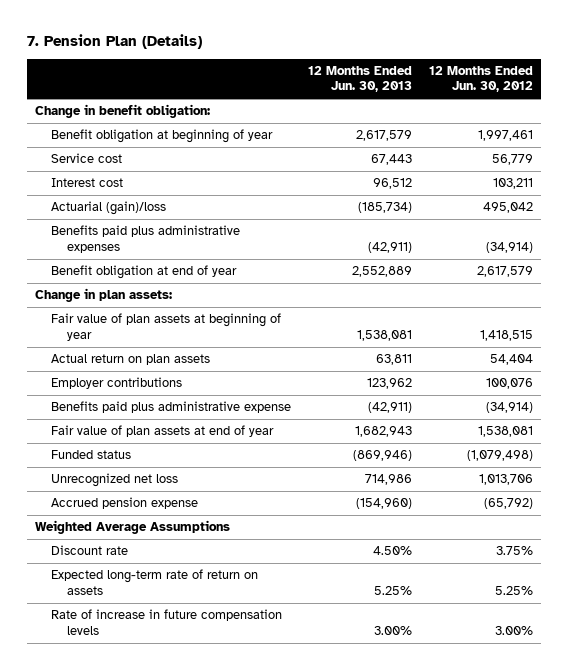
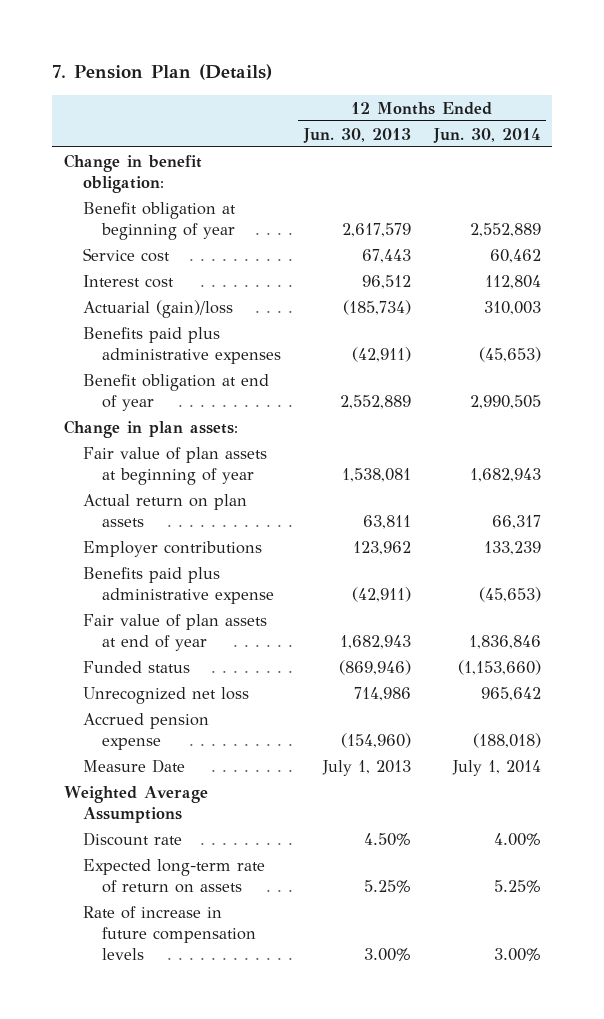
[428,65,533,93] 12 Months Ended Jun. 30, 2012 -> none
none -> [432,127,541,143] Jun. 30, 2014
none -> [82,758,185,773] Measure Date

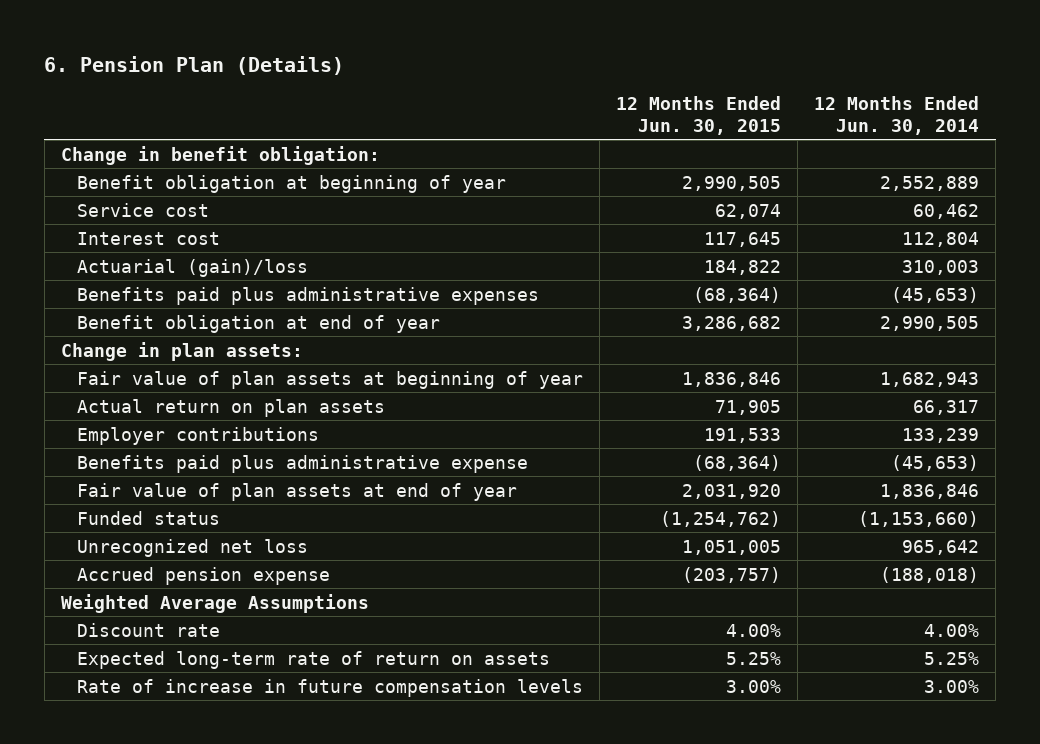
[52,64,273,81] 7. Pension Plan (Details) -> [44,55,345,75] 6. Pension Plan (Details)
[302,127,411,143] Jun. 30, 2013 -> none
none -> [615,95,781,135] 12 Months Ended Jun. 30, 2015
[82,758,185,773] Measure Date -> none

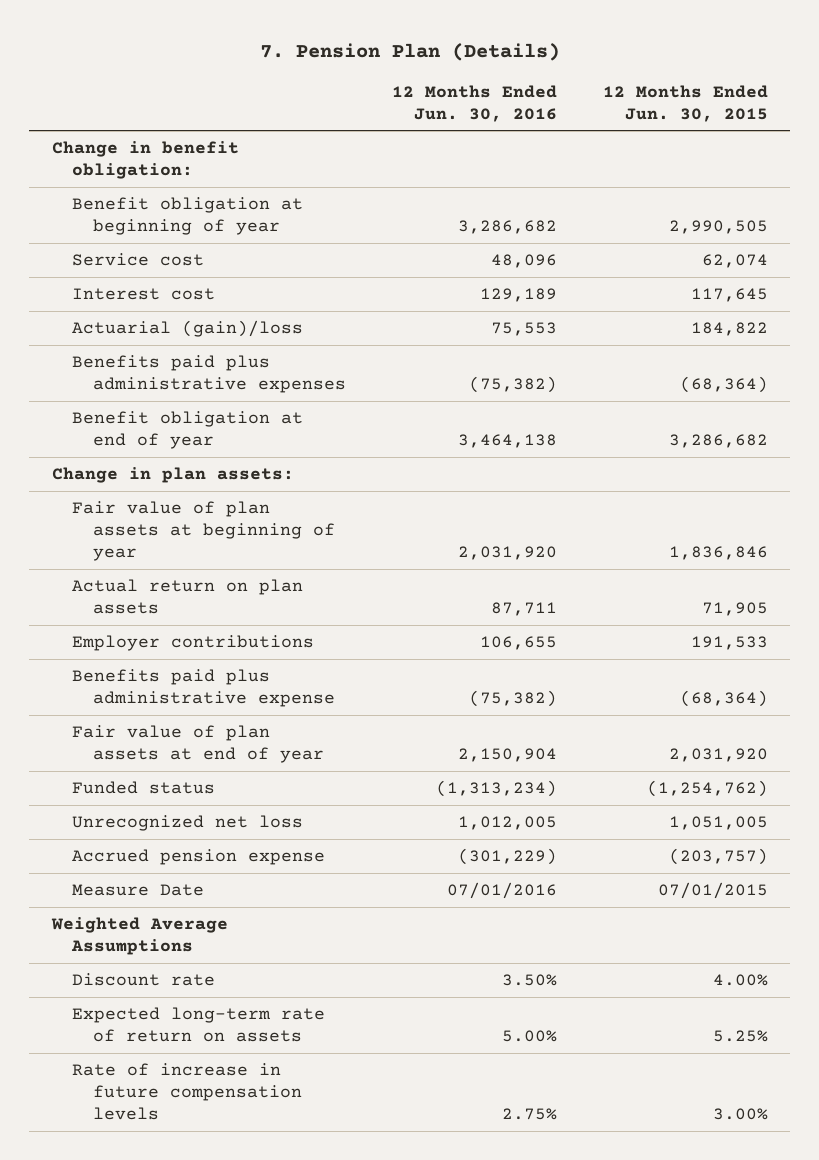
[44,55,345,75] 6. Pension Plan (Details) -> [259,42,560,61] 7. Pension Plan (Details)
[814,95,980,135] 12 Months Ended Jun. 30, 2014 -> none
none -> [391,84,557,122] 12 Months Ended Jun. 30, 2016
none -> [72,884,205,897] Measure Date

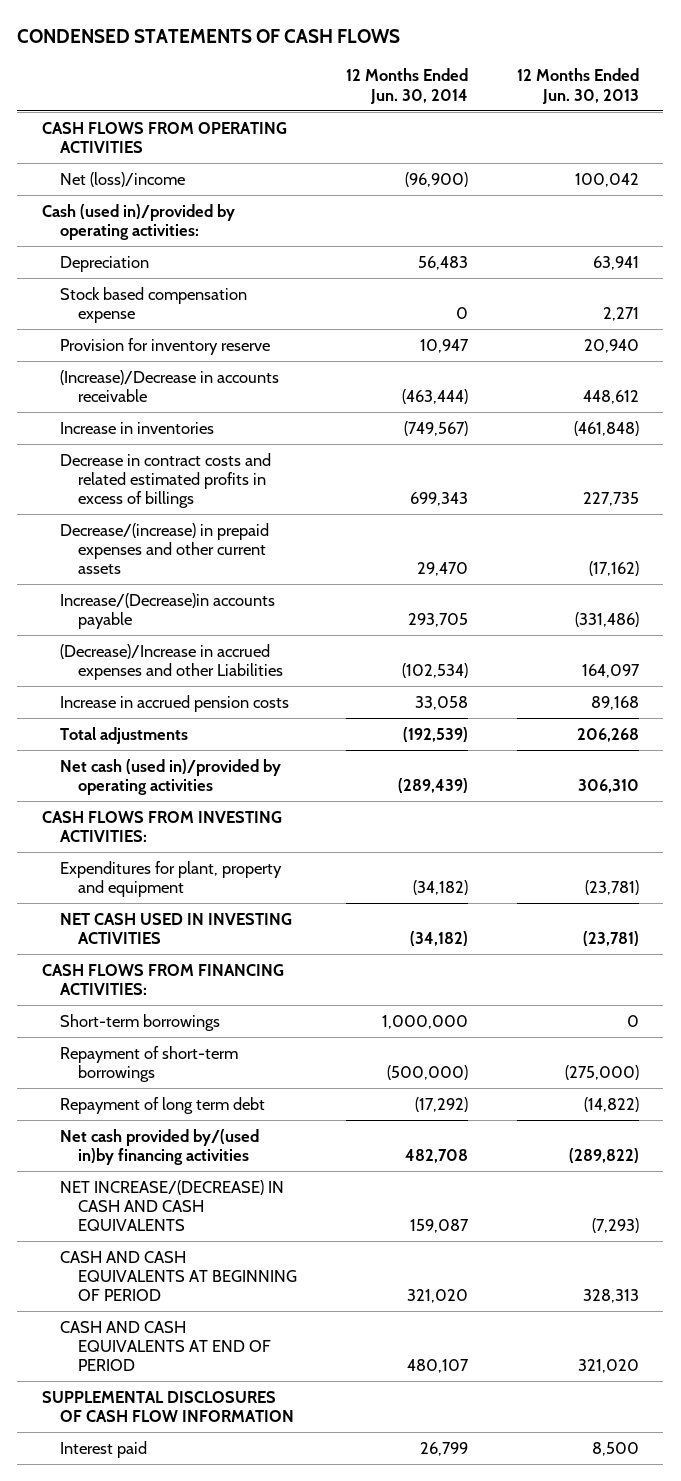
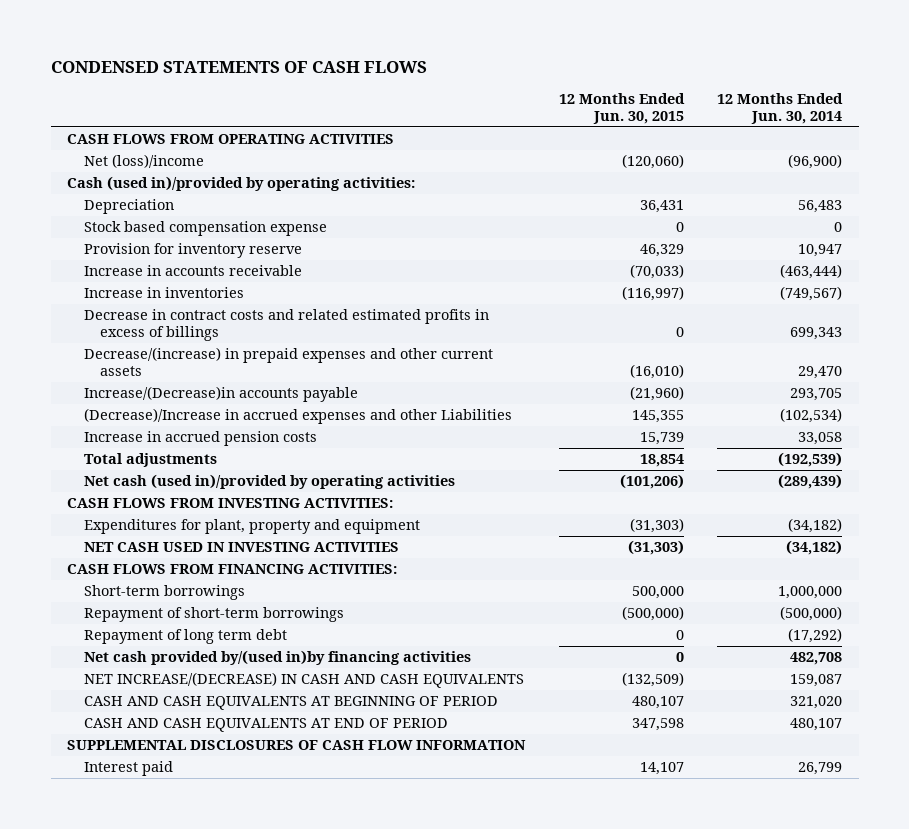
[517,68,640,104] 12 Months Ended Jun. 30, 2013 -> none
none -> [558,93,685,125] 12 Months Ended Jun. 30, 2015
[60,369,280,402] (Increase)/Decrease in accounts receivable -> [83,265,302,277] Increase in accounts receivable

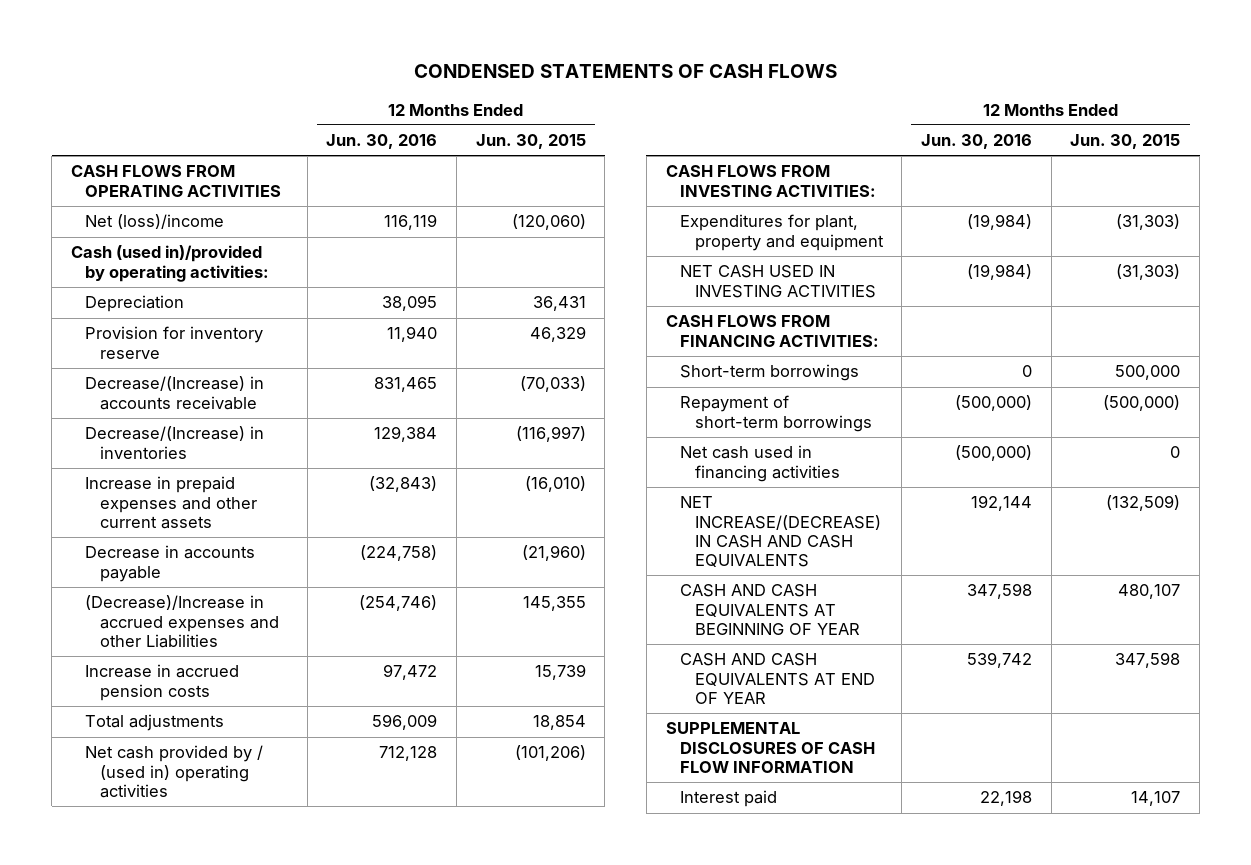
[717,93,844,125] 12 Months Ended Jun. 30, 2014 -> none
none -> [326,134,438,150] Jun. 30, 2016
[83,221,327,237] Stock based compensation expense -> none
[83,309,489,342] Decrease in contract costs and related estimated profits in excess of billings -> none
[83,265,302,277] Increase in accounts receivable -> [85,376,265,410] Decrease/(Increase) in accounts receivable
[83,287,244,299] Increase in inventories -> [85,426,265,459] Decrease/(Increase) in inventories
[83,347,493,377] Decrease/(increase) in prepaid expenses and other current assets -> [85,476,257,529] Increase in prepaid expenses and other current assets
[83,386,358,403] Increase/(Decrease)in accounts payable -> [85,545,256,582] Decrease in accounts payable
[83,474,455,490] Net cash (used in)/provided by operating activities -> [85,745,264,798] Net cash provided by / (used in) operating activities
[83,629,287,645] Repayment of long term debt -> none
[83,650,471,666] Net cash provided by/(used in)by financing activities -> [680,445,840,482] Net cash used in financing activities
[83,696,498,711] CASH AND CASH EQUIVALENTS AT BEGINNING OF PERIOD -> [680,584,860,635] CASH AND CASH EQUIVALENTS AT BEGINNING OF YEAR
[83,718,448,733] CASH AND CASH EQUIVALENTS AT END OF PERIOD -> [680,653,875,704] CASH AND CASH EQUIVALENTS AT END OF YEAR

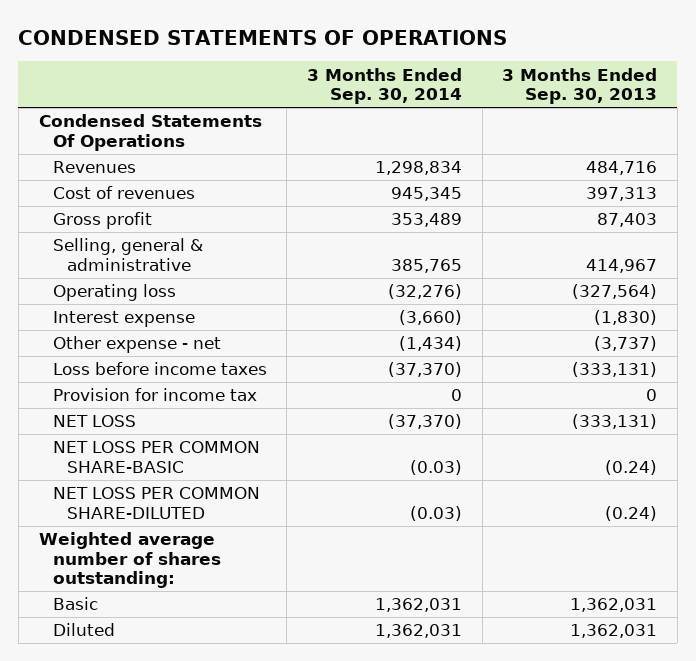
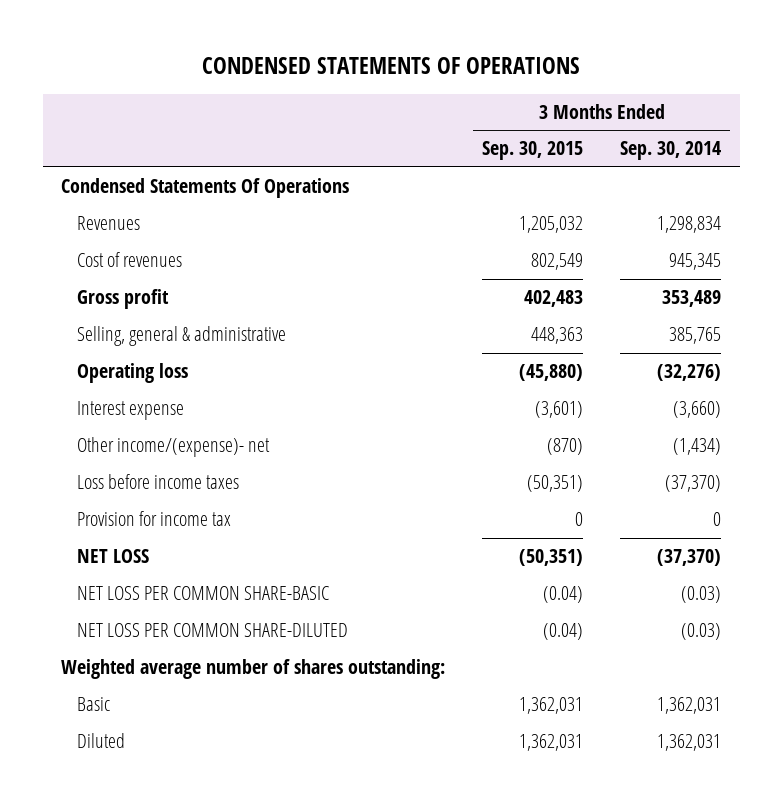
[502,67,658,105] 3 Months Ended Sep. 30, 2013 -> none
none -> [482,141,584,161] Sep. 30, 2015
[52,336,221,354] Other expense - net -> [76,437,270,458] Other income/(expense)- net

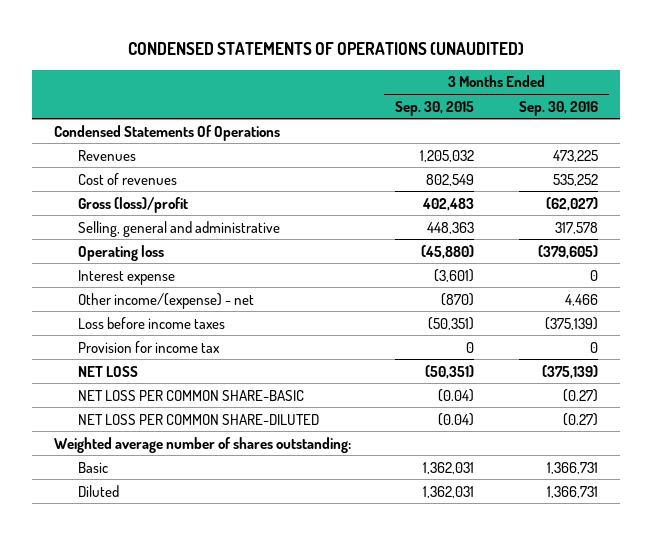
[202,56,581,74] CONDENSED STATEMENTS OF OPERATIONS -> [127,41,524,55] CONDENSED STATEMENTS OF OPERATIONS (UNAUDITED)
[620,141,722,161] Sep. 30, 2014 -> none
none -> [518,100,598,116] Sep. 30, 2016
[76,289,169,310] Gross profit -> [77,196,188,213] Gross (loss)/profit
[76,326,286,347] Selling, general & administrative -> [77,220,280,237] Selling, general and administrative
[76,437,270,458] Other income/(expense)- net -> [77,292,254,309] Other income/(expense) - net

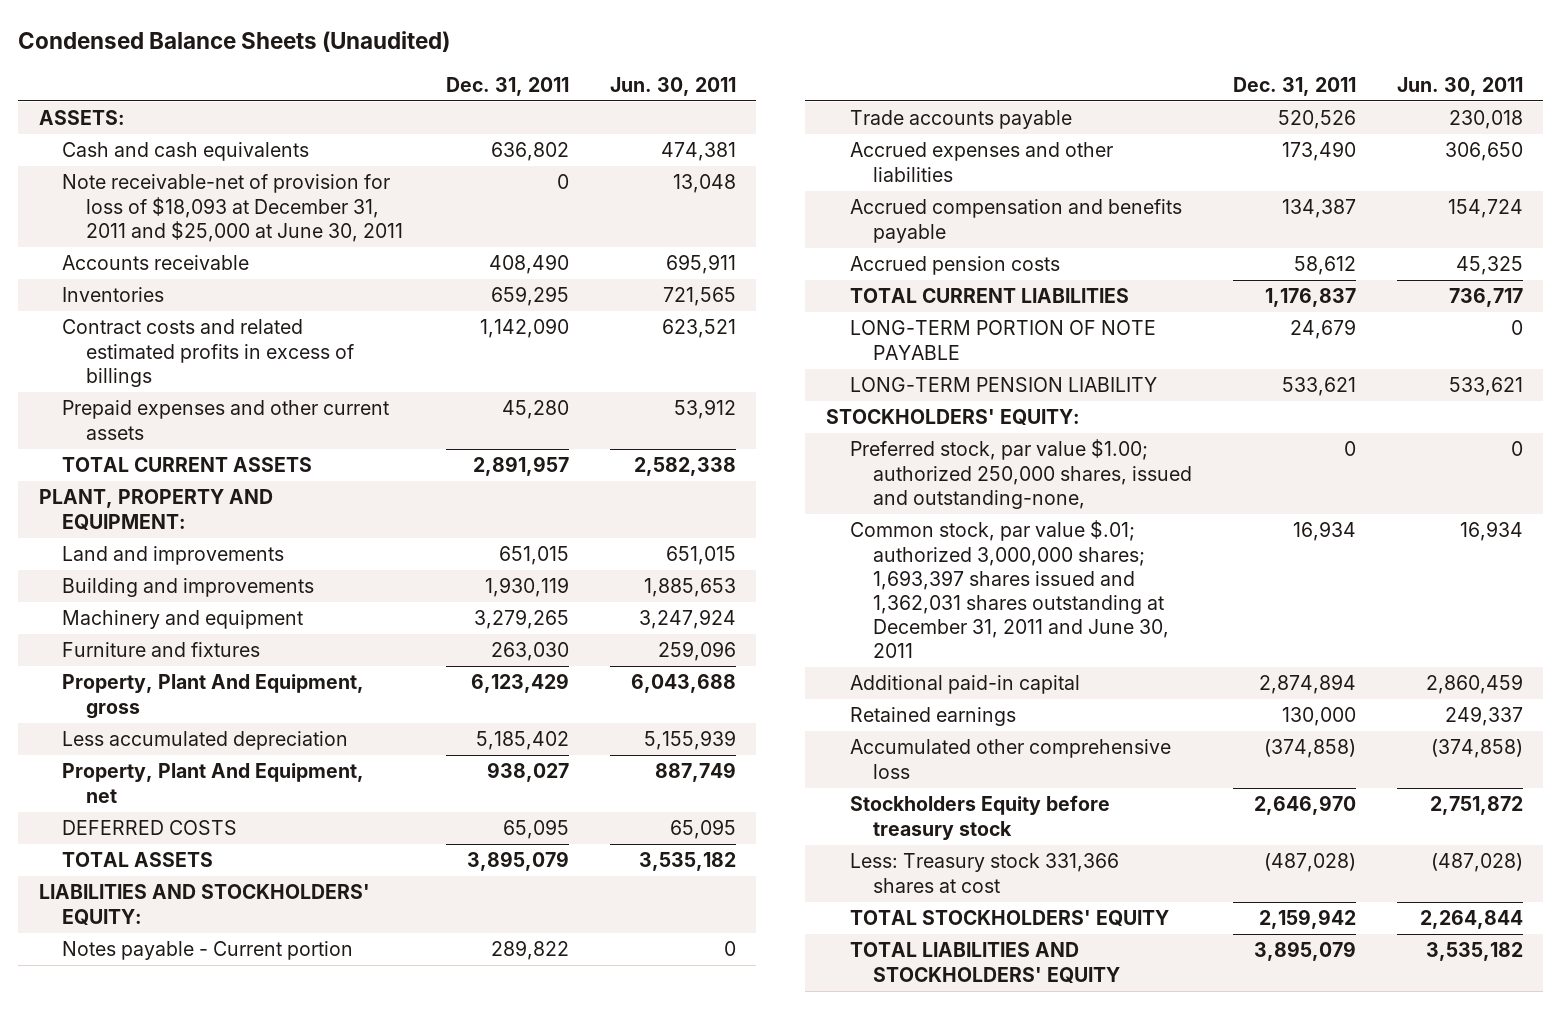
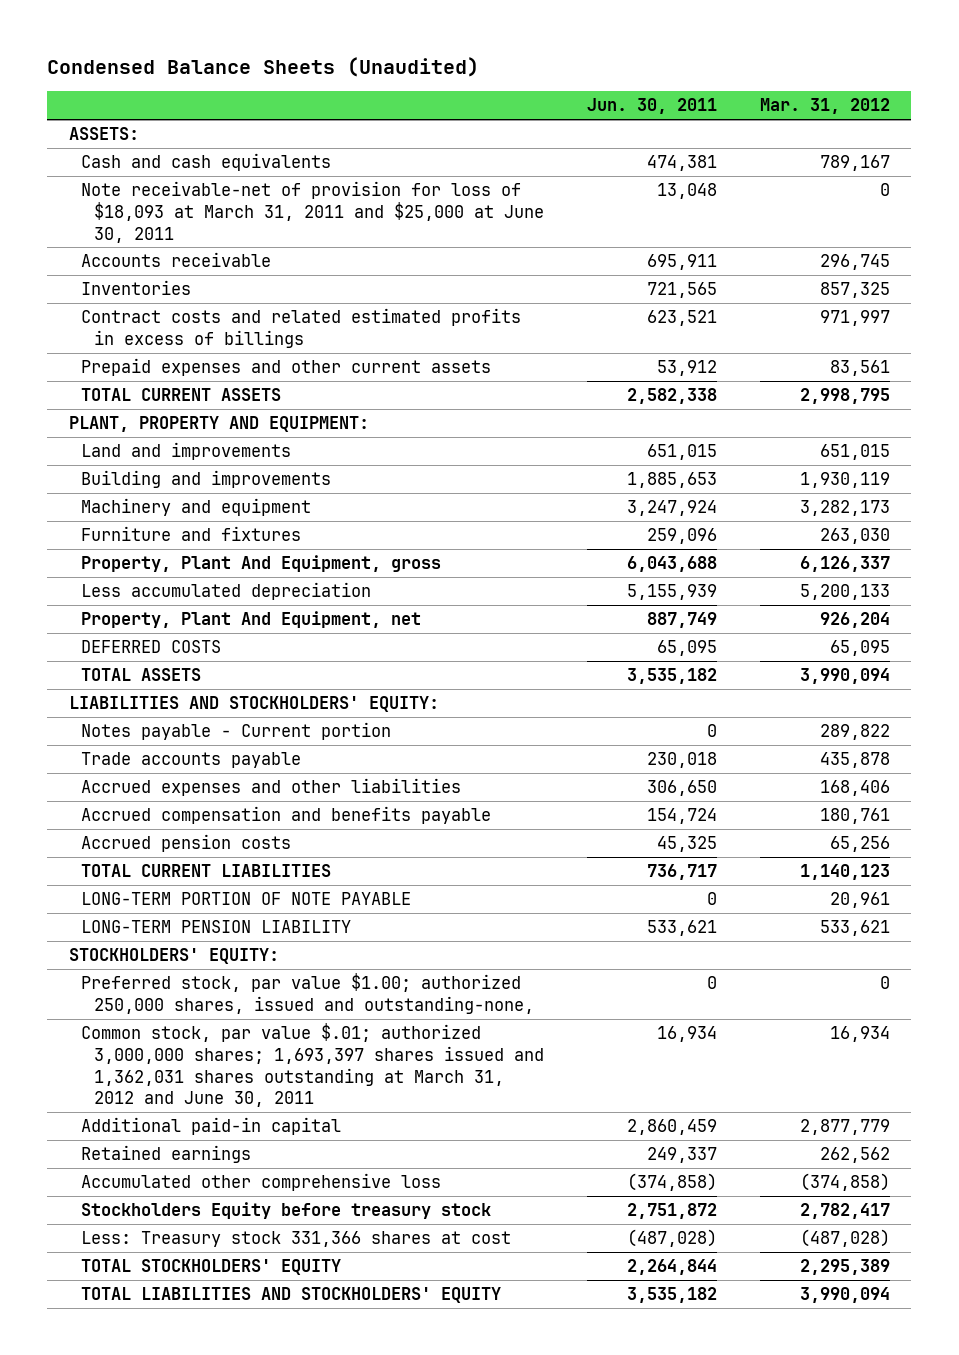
[446,76,570,96] Dec. 31, 2011 -> none
none -> [759,98,890,115] Mar. 31, 2012
[62,174,404,242] Note receivable-net of provision for loss of $18,093 at December 31, 2011 and $25,000 at June 30, 2011 -> [81,181,544,243] Note receivable-net of provision for loss of $18,093 at March 31, 2011 and $25,000 at June 30, 2011
[849,520,1170,659] Common stock, par value $.01; authorized 3,000,000 shares; 1,693,397 shares issued and 1,362,031 shares outstanding at December 31, 2011 and June 30, 2011 -> [81,1023,544,1108] Common stock, par value $.01; authorized 3,000,000 shares; 1,693,397 shares issued and 1,362,031 shares outstanding at March 31, 2012 and June 30, 2011

